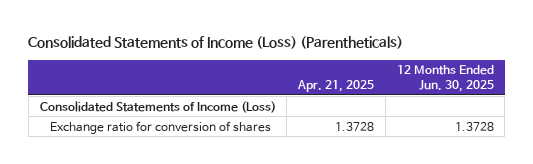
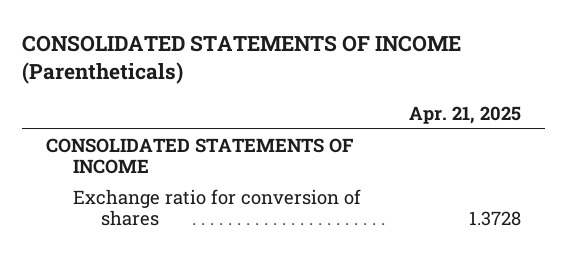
[28,36,404,50] Consolidated Statements of Income (Loss) (Parentheticals) -> [22,34,462,85] CONSOLIDATED STATEMENTS OF INCOME (Parentheticals)
[396,65,494,93] 12 Months Ended Jun. 30, 2025 -> none
[39,100,276,113] Consolidated Statements of Income (Loss) -> [46,138,354,175] CONSOLIDATED STATEMENTS OF INCOME

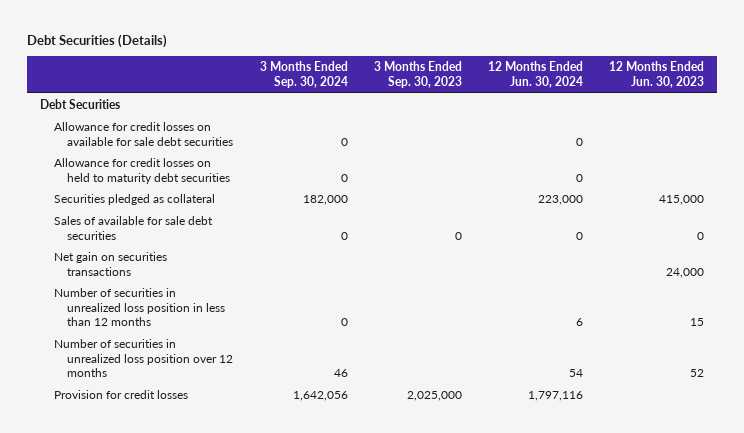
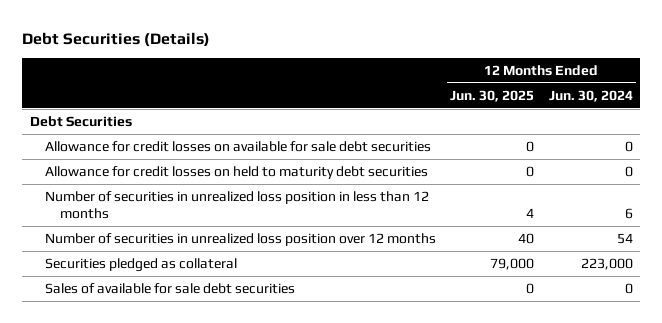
[259,61,348,88] 3 Months Ended Sep. 30, 2024 -> none
[373,61,462,88] 3 Months Ended Sep. 30, 2023 -> none
[609,61,705,88] 12 Months Ended Jun. 30, 2023 -> none
none -> [450,89,535,102] Jun. 30, 2025
[53,252,167,276] Net gain on securities transactions -> none
[53,390,188,400] Provision for credit losses -> none
[53,194,215,206] Securities pledged as collateral -> [44,258,237,273] Securities pledged as collateral
[53,216,213,240] Sales of available for sale debt securities -> [44,283,295,295] Sales of available for sale debt securities

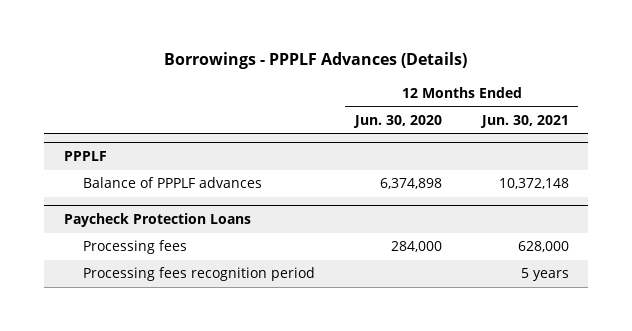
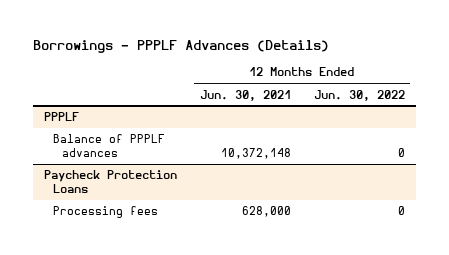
[352,114,442,128] Jun. 30, 2020 -> none
none -> [313,89,405,101] Jun. 30, 2022
[83,267,316,282] Processing fees recognition period -> none

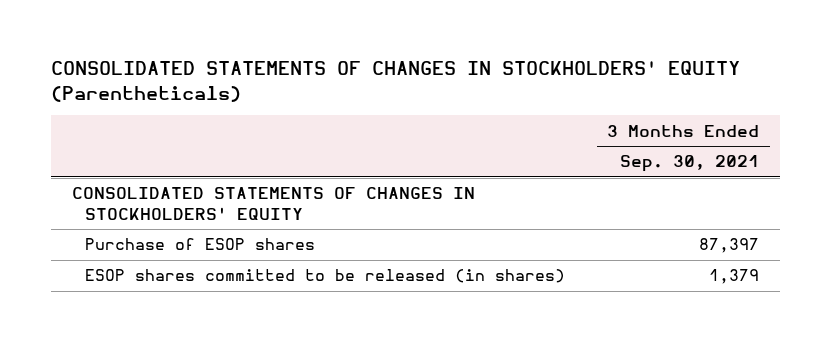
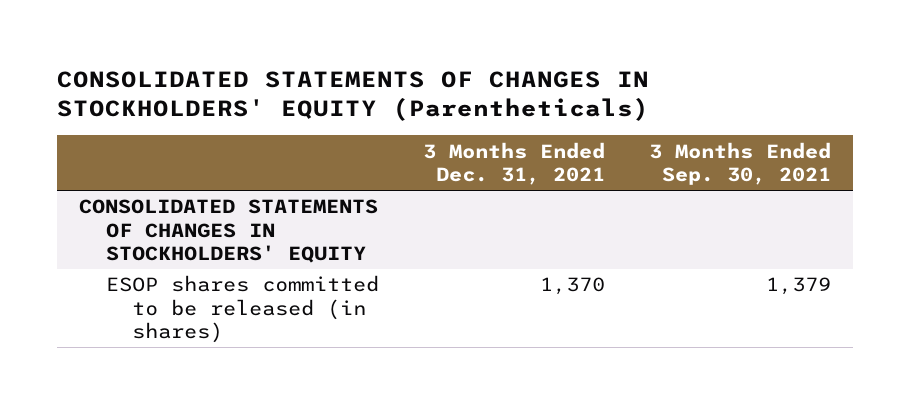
none -> [422,141,605,185] 3 Months Ended Dec. 31, 2021
[85,238,316,251] Purchase of ESOP shares -> none

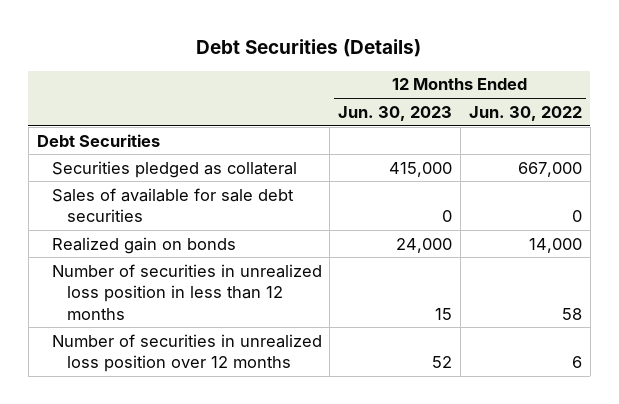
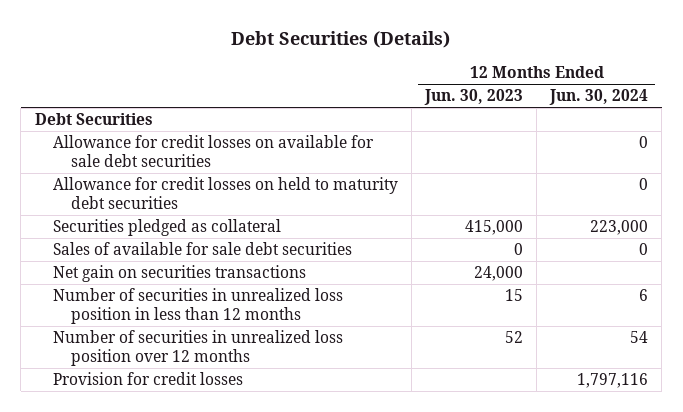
[468,105,582,121] Jun. 30, 2022 -> none
none -> [549,89,649,106] Jun. 30, 2024
none -> [52,135,374,167] Allowance for credit losses on available for sale debt securities
none -> [52,177,398,209] Allowance for credit losses on held to maturity debt securities
[51,236,236,254] Realized gain on bonds -> [52,265,306,283] Net gain on securities transactions
none -> [52,372,243,386] Provision for credit losses

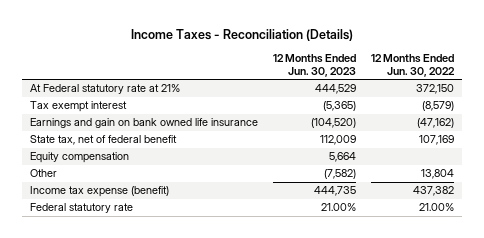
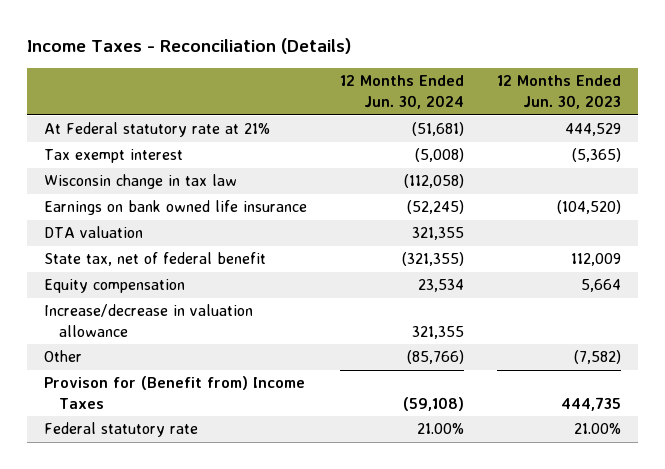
[371,54,456,77] 12 Months Ended Jun. 30, 2022 -> none
none -> [339,75,464,110] 12 Months Ended Jun. 30, 2024
none -> [43,174,237,190] Wisconsin change in tax law
[29,118,258,129] Earnings and gain on bank owned life insurance -> [43,200,307,216] Earnings on bank owned life insurance
none -> [43,226,143,239] DTA valuation
none -> [43,304,253,337] Increase/decrease in valuation allowance
[29,186,169,198] Income tax expense (benefit) -> [43,376,305,409] Provison for (Benefit from) Income Taxes

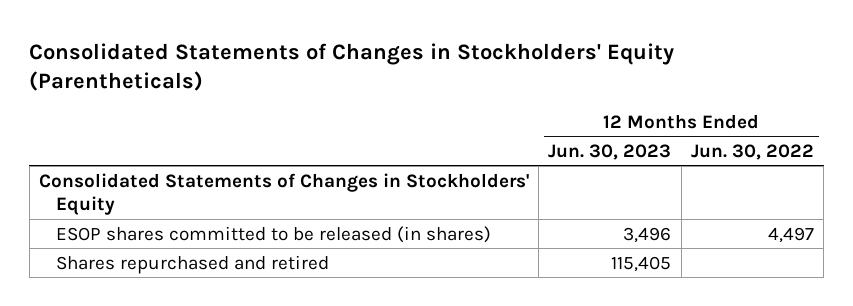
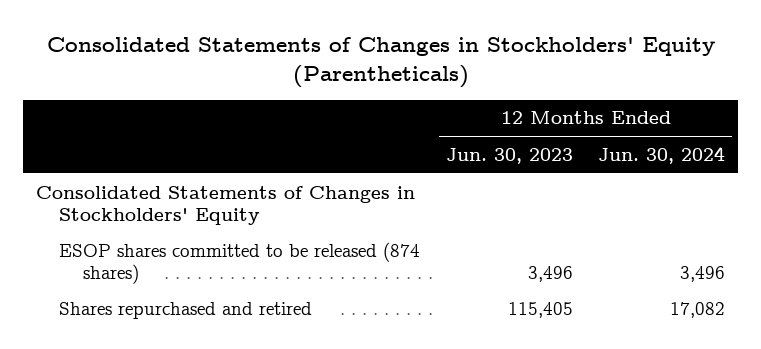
[690,143,814,160] Jun. 30, 2022 -> none
none -> [598,145,726,164] Jun. 30, 2024
[56,225,492,243] ESOP shares committed to be released (in shares) -> [59,241,421,284] ESOP shares committed to be released (874 shares)

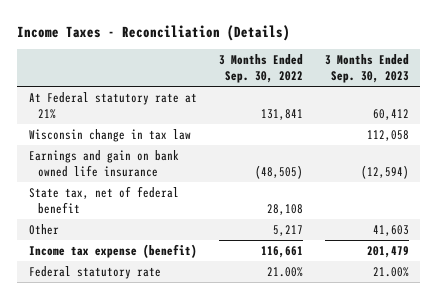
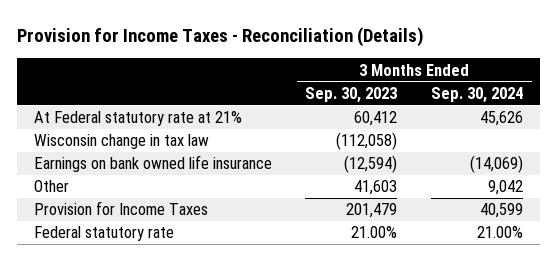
[17,24,291,41] Income Taxes - Reconciliation (Details) -> [16,27,424,48] Provision for Income Taxes - Reconciliation (Details)
[218,54,303,83] 3 Months Ended Sep. 30, 2022 -> none
none -> [431,86,524,103] Sep. 30, 2024
[28,186,179,214] State tax, net of federal benefit -> none
[367,130,410,142] 112,058 -> [336,132,398,151] (112,058)
[28,150,179,177] Earnings and gain on bank owned life insurance -> [33,155,272,173] Earnings on bank owned life insurance
[28,244,197,259] Income tax expense (benefit) -> [33,201,208,216] Provision for Income Taxes

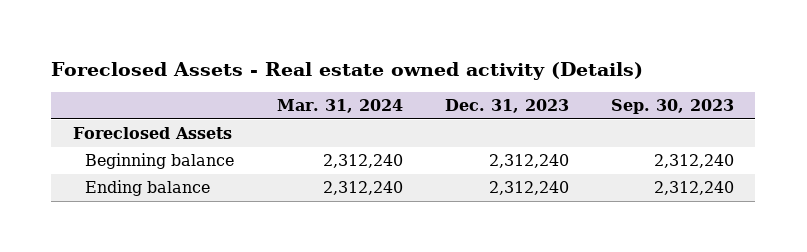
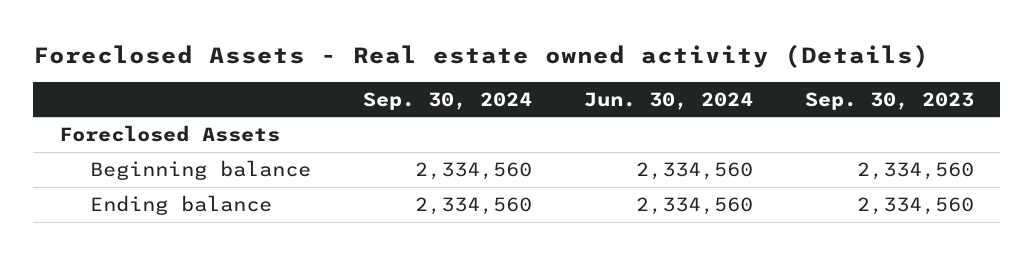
[276,99,403,114] Mar. 31, 2024 -> none
[444,99,569,114] Dec. 31, 2023 -> none
none -> [362,91,532,110] Sep. 30, 2024
none -> [584,91,754,110] Jun. 30, 2024
[654,154,735,169] 2,312,240 -> [857,161,975,180] 2,334,560
[654,181,735,196] 2,312,240 -> [857,196,975,215] 2,334,560

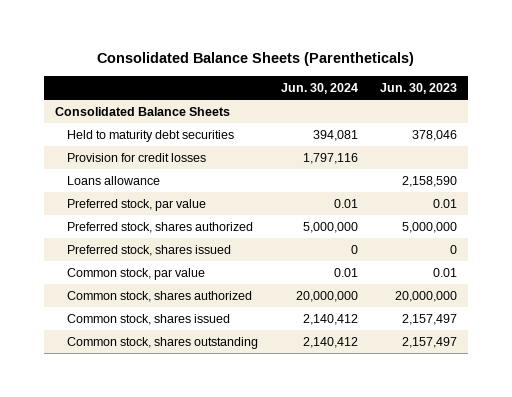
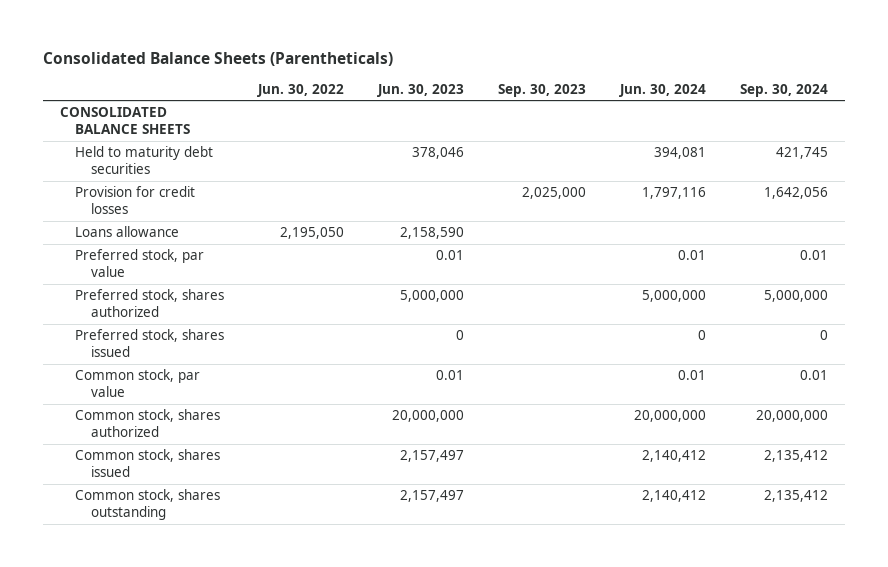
none -> [257,83,345,97] Jun. 30, 2022
none -> [497,83,586,97] Sep. 30, 2023
none -> [739,83,828,97] Sep. 30, 2024
[54,106,230,116] Consolidated Balance Sheets -> [60,107,191,135] CONSOLIDATED BALANCE SHEETS

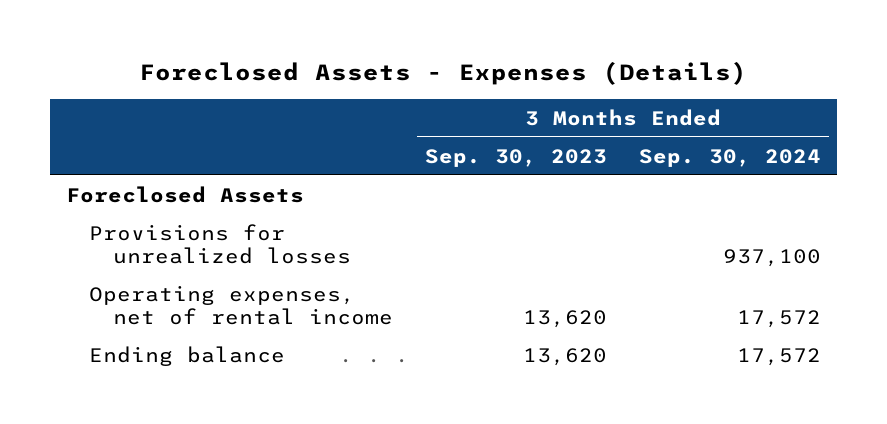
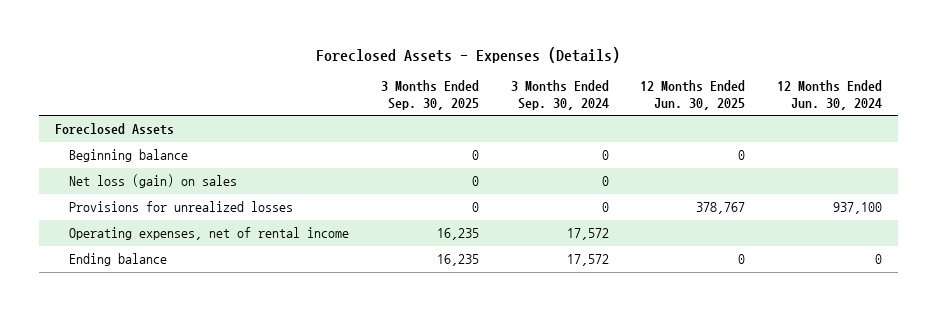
[425,148,608,167] Sep. 30, 2023 -> none
none -> [381,80,480,110] 3 Months Ended Sep. 30, 2025
none -> [640,80,746,110] 12 Months Ended Jun. 30, 2025
none -> [777,80,883,110] 12 Months Ended Jun. 30, 2024
none -> [69,149,189,163] Beginning balance
none -> [69,174,238,189] Net loss (gain) on sales
[722,249,821,268] 937,100 -> [601,202,609,213] 0

